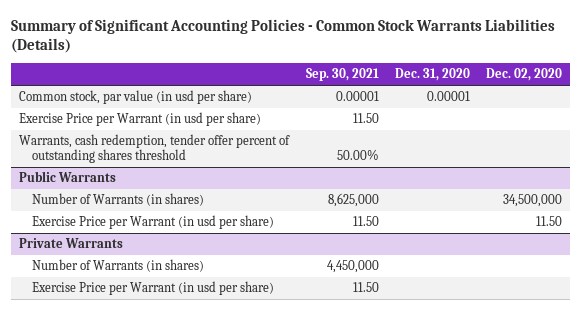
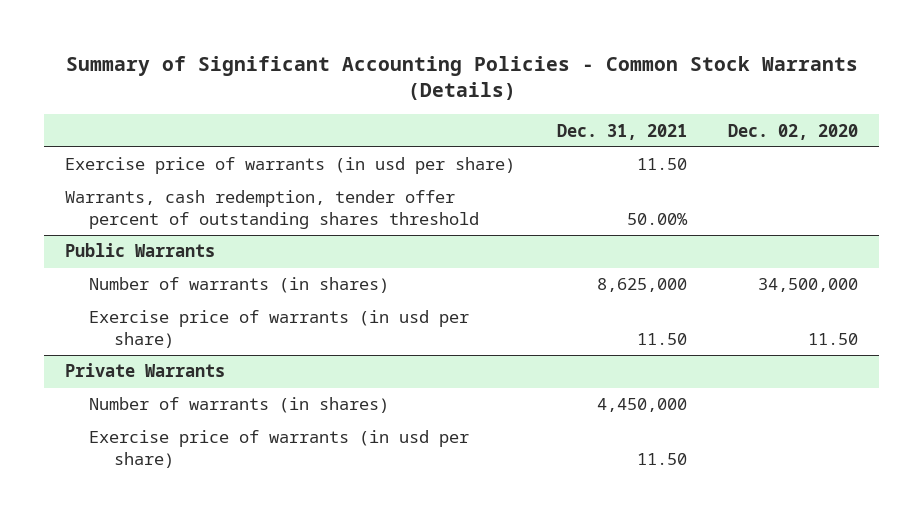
[11,18,556,54] Summary of Significant Accounting Policies - Common Stock Warrants Liabilities (Details) -> [65,55,858,101] Summary of Significant Accounting Policies - Common Stock Warrants (Details)
[305,68,379,82] Sep. 30, 2021 -> none
[394,68,470,82] Dec. 31, 2020 -> none
none -> [556,123,687,140] Dec. 31, 2021
[19,90,253,105] Common stock, par value (in usd per share) -> none
[19,112,262,127] Exercise Price per Warrant (in usd per share) -> [65,157,516,175] Exercise price of warrants (in usd per share)
[31,193,204,207] Number of Warrants (in shares) -> [89,277,390,294] Number of warrants (in shares)
[31,215,274,230] Exercise Price per Warrant (in usd per share) -> [89,310,470,348] Exercise price of warrants (in usd per share)
[31,259,204,273] Number of Warrants (in shares) -> [89,397,390,414] Number of warrants (in shares)
[31,281,274,296] Exercise Price per Warrant (in usd per share) -> [89,430,470,468] Exercise price of warrants (in usd per share)

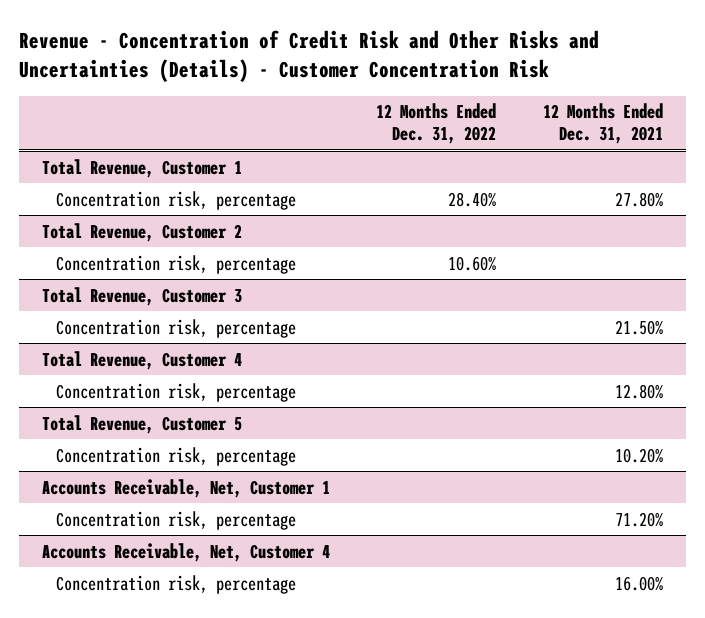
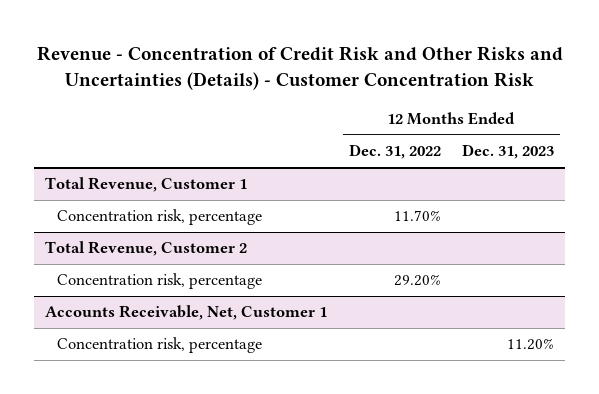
[542,103,663,145] 12 Months Ended Dec. 31, 2021 -> none
none -> [462,144,555,160] Dec. 31, 2023
[448,191,497,207] 28.40% -> [393,210,441,222] 11.70%
[42,286,243,306] Total Revenue, Customer 3 -> none
[56,318,297,338] Concentration risk, percentage -> none
[42,350,243,370] Total Revenue, Customer 4 -> none
[56,382,297,402] Concentration risk, percentage -> none
[42,414,243,434] Total Revenue, Customer 5 -> none
[56,446,297,466] Concentration risk, percentage -> none
[448,255,497,271] 10.60% -> [393,274,441,287] 29.20%
[42,542,331,562] Accounts Receivable, Net, Customer 4 -> none
[56,574,297,594] Concentration risk, percentage -> none

